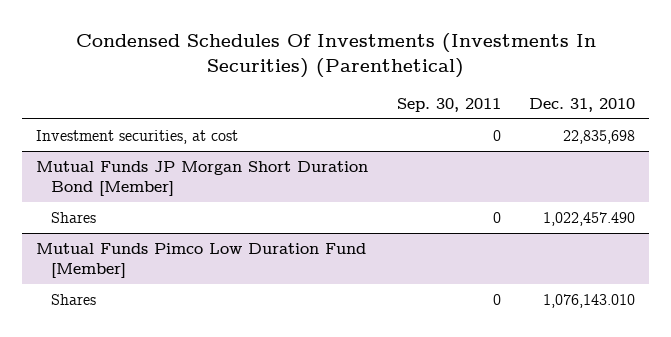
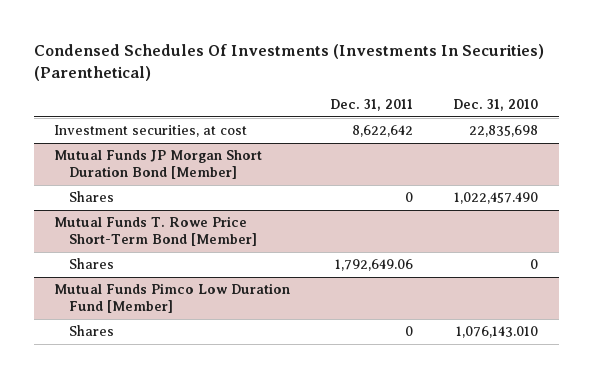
[396,97,501,112] Sep. 30, 2011 -> none
none -> [330,99,414,112] Dec. 31, 2011
none -> [54,216,258,247] Mutual Funds T. Rowe Price Short-Term Bond [Member]
none -> [69,258,115,270] Shares

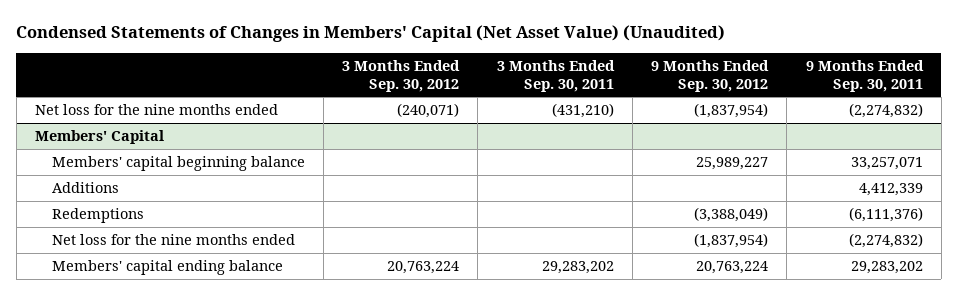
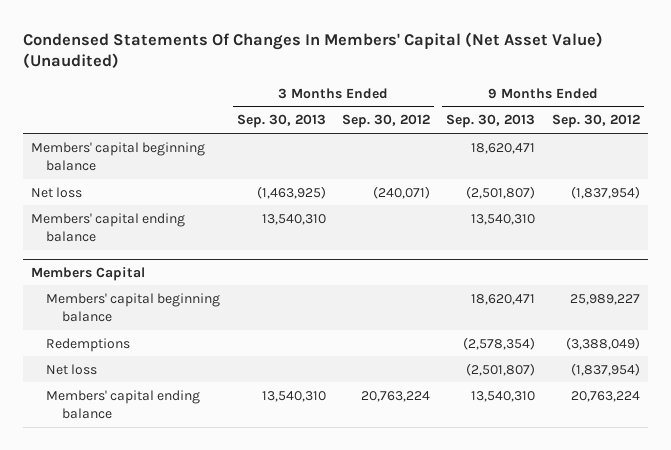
[16,25,726,43] Condensed Statements of Changes in Members' Capital (Net Asset Value) (Unaudited) -> [22,31,603,69] Condensed Statements Of Changes In Members' Capital (Net Asset Value) (Unaudited)
[496,59,615,92] 3 Months Ended Sep. 30, 2011 -> none
[805,59,924,92] 9 Months Ended Sep. 30, 2011 -> none
none -> [236,114,326,129] Sep. 30, 2013
none -> [446,114,536,129] Sep. 30, 2013
none -> [30,141,205,171] Members' capital beginning balance
[34,103,278,115] Net loss for the nine months ended -> [30,186,82,198] Net loss
none -> [30,212,185,242] Members' capital ending balance
[34,129,164,144] Members' Capital -> [30,266,145,281] Members Capital
[51,181,119,193] Additions -> none
[51,233,295,245] Net loss for the nine months ended -> [46,363,98,375] Net loss

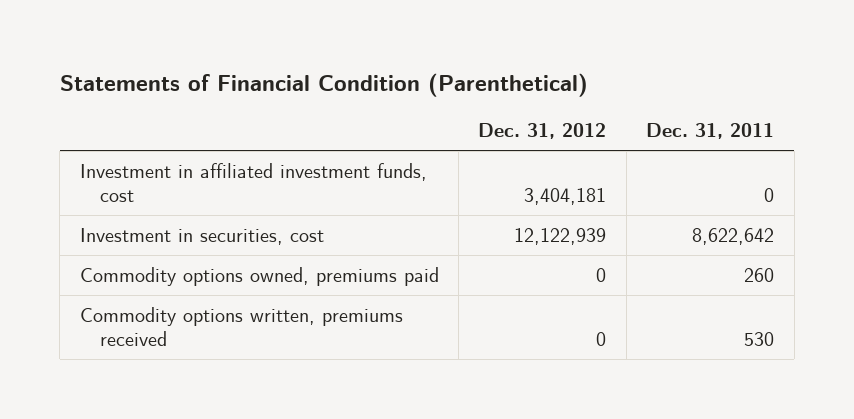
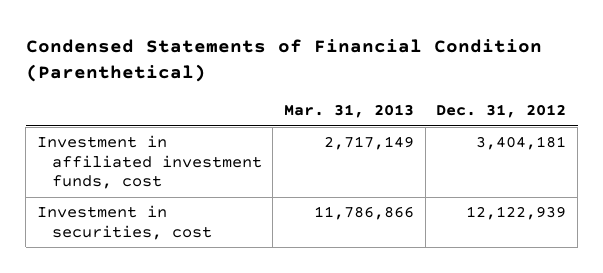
[59,72,588,97] Statements of Financial Condition (Parenthetical) -> [25,38,542,82] Condensed Statements of Financial Condition (Parenthetical)
[646,123,775,140] Dec. 31, 2011 -> none
none -> [284,104,415,119] Mar. 31, 2013
[79,266,439,286] Commodity options owned, premiums paid -> none
[79,306,403,347] Commodity options written, premiums received -> none

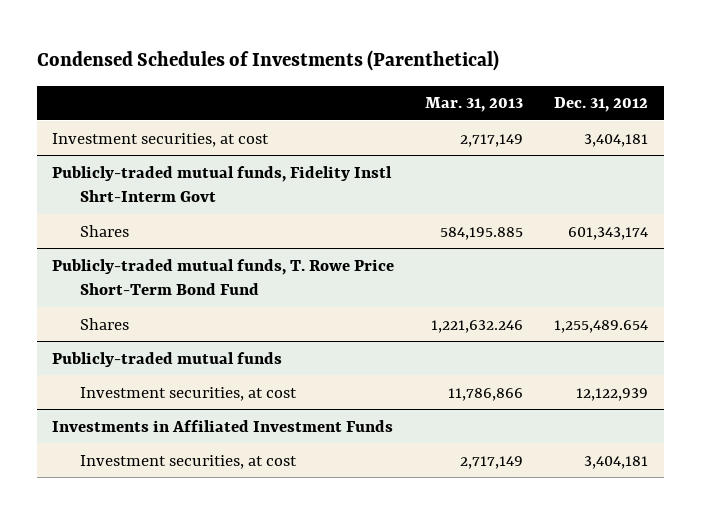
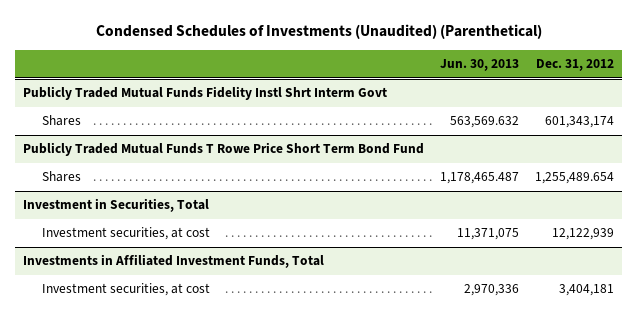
[36,50,499,72] Condensed Schedules of Investments (Parenthetical) -> [95,23,542,39] Condensed Schedules of Investments (Unaudited) (Parenthetical)
[425,97,524,113] Mar. 31, 2013 -> none
none -> [440,59,520,72] Jun. 30, 2013
[52,132,270,147] Investment securities, at cost -> none
[52,165,393,203] Publicly-traded mutual funds, Fidelity Instl Shrt-Interm Govt -> [22,86,387,101] Publicly Traded Mutual Funds Fidelity Instl Shrt Interm Govt
[52,258,395,296] Publicly-traded mutual funds, T. Rowe Price Short-Term Bond Fund -> [22,142,424,157] Publicly Traded Mutual Funds T Rowe Price Short Term Bond Fund
[52,351,283,367] Publicly-traded mutual funds -> none
none -> [22,198,209,213] Investment in Securities, Total
[52,419,394,432] Investments in Affiliated Investment Funds -> [22,254,324,269] Investments in Affiliated Investment Funds, Total

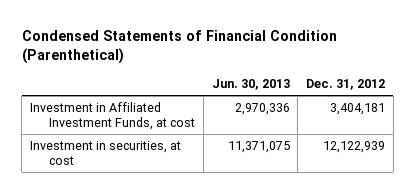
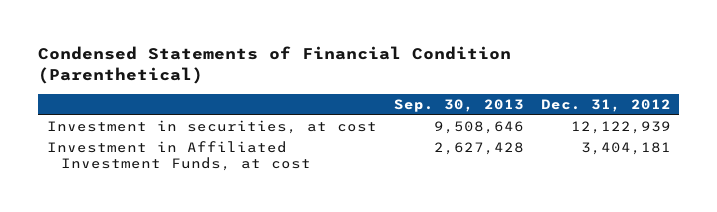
[211,79,290,91] Jun. 30, 2013 -> none
none -> [393,98,524,112] Sep. 30, 2013
[29,101,196,130] Investment in Affiliated Investment Funds, at cost -> [46,141,312,172] Investment in Affiliated Investment Funds, at cost

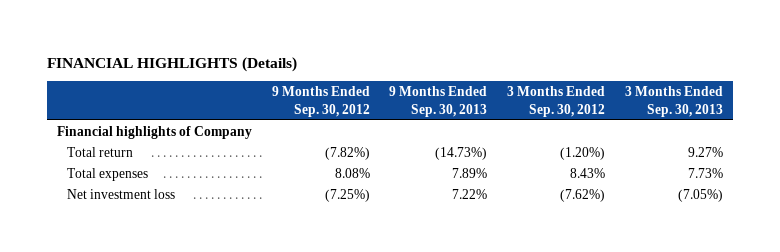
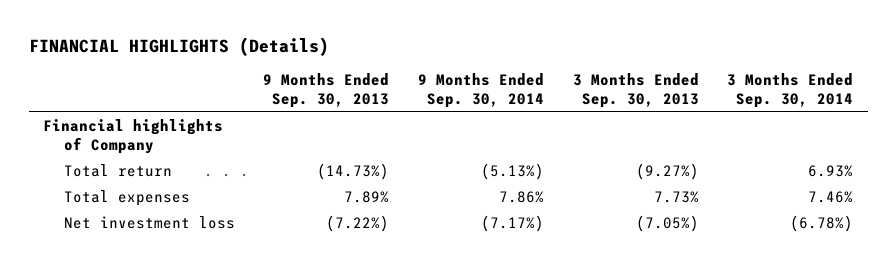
[271,86,370,117] 9 Months Ended Sep. 30, 2012 -> none
[507,86,606,117] 3 Months Ended Sep. 30, 2012 -> none
none -> [417,73,544,108] 9 Months Ended Sep. 30, 2014
none -> [727,73,854,108] 3 Months Ended Sep. 30, 2014
[688,146,724,157] 9.27% -> [635,163,699,181] (9.27%)
[452,188,488,199] 7.22% -> [326,215,390,233] (7.22%)

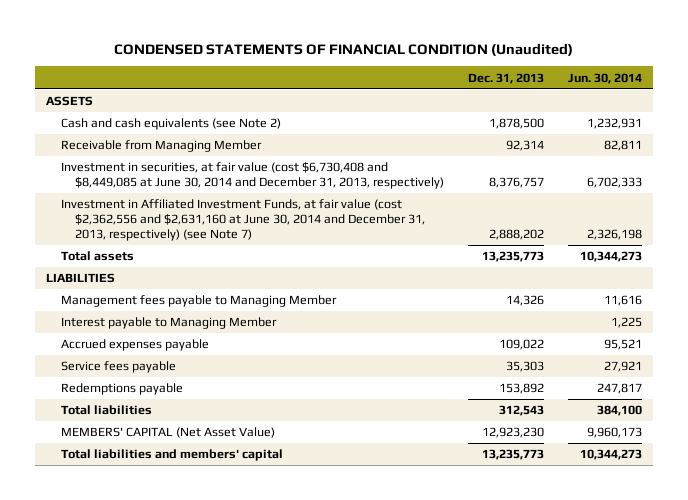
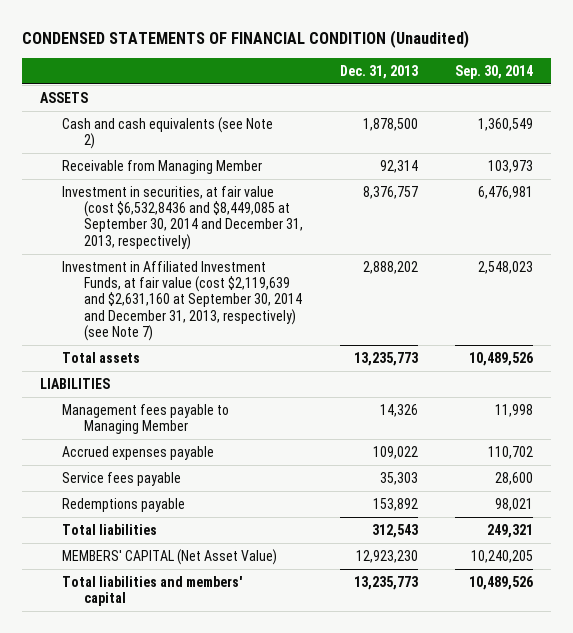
[567,72,642,84] Jun. 30, 2014 -> none
none -> [454,64,533,79] Sep. 30, 2014
[60,162,445,190] Investment in securities, at fair value (cost $6,730,408 and $8,449,085 at June 30, 2014 and December 31, 2013, respectively) -> [62,185,304,250] Investment in securities, at fair value (cost $6,532,8436 and $8,449,085 at September 30, 2014 and December 31, 2013, respectively)
[60,199,426,242] Investment in Affiliated Investment Funds, at fair value (cost $2,362,556 and $2,631,160 at June 30, 2014 and December 31, 2013, respectively) (see Note 7) -> [62,260,303,341] Investment in Affiliated Investment Funds, at fair value (cost $2,119,639 and $2,631,160 at September 30, 2014 and December 31, 2013, respectively) (see Note 7)
[60,317,277,330] Interest payable to Managing Member -> none

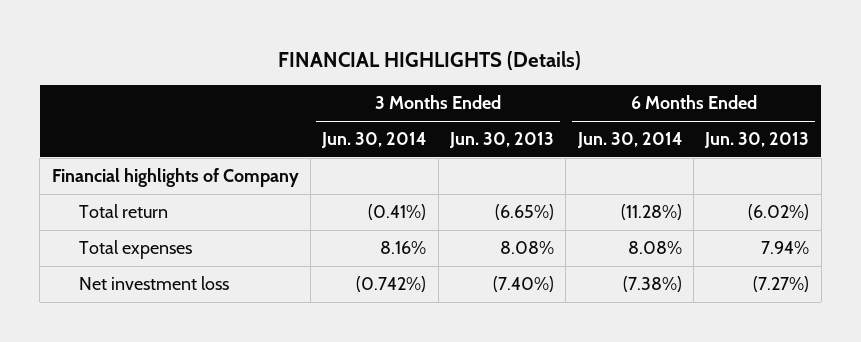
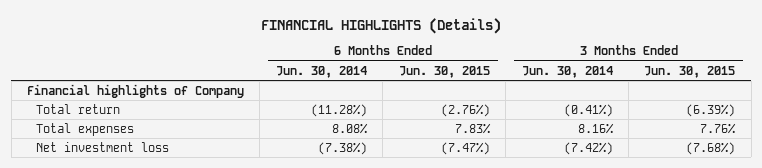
[448,132,554,149] Jun. 30, 2013 -> none
[704,132,810,149] Jun. 30, 2013 -> none
none -> [398,65,490,78] Jun. 30, 2015
none -> [644,65,736,78] Jun. 30, 2015
[356,276,427,293] (0.742%) -> [563,141,613,155] (7.42%)

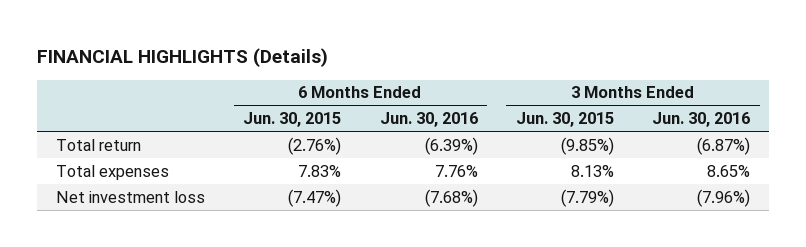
[275,65,367,78] Jun. 30, 2014 -> none
[521,65,613,78] Jun. 30, 2014 -> none
none -> [379,112,478,128] Jun. 30, 2016
none -> [652,112,751,128] Jun. 30, 2016
[27,83,245,98] Financial highlights of Company -> none
[686,103,736,117] (6.39%) -> [560,136,614,155] (9.85%)
[700,122,737,134] 7.76% -> [570,164,614,177] 8.13%
[686,141,736,155] (7.68%) -> [560,188,614,207] (7.79%)

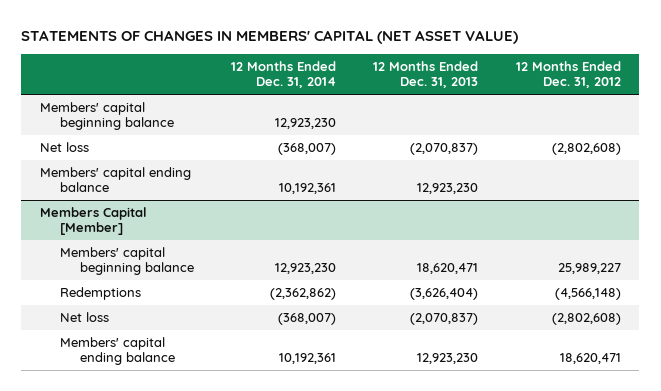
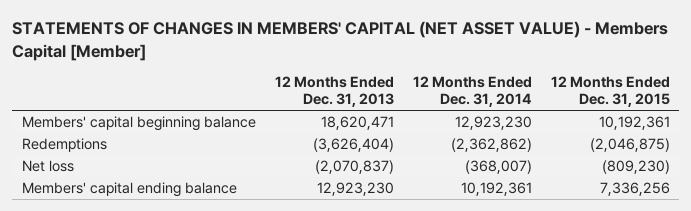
[21,30,519,45] STATEMENTS OF CHANGES IN MEMBERS' CAPITAL (NET ASSET VALUE) -> [11,21,668,61] STATEMENTS OF CHANGES IN MEMBERS' CAPITAL (NET ASSET VALUE) - Members Capital [Member]
[515,60,621,89] 12 Months Ended Dec. 31, 2012 -> none
none -> [550,76,670,108] 12 Months Ended Dec. 31, 2015
[39,101,174,131] Members' capital beginning balance -> none
[39,141,89,152] Net loss -> none
[39,166,191,193] Members' capital ending balance -> none
[39,206,147,236] Members Capital [Member] -> none

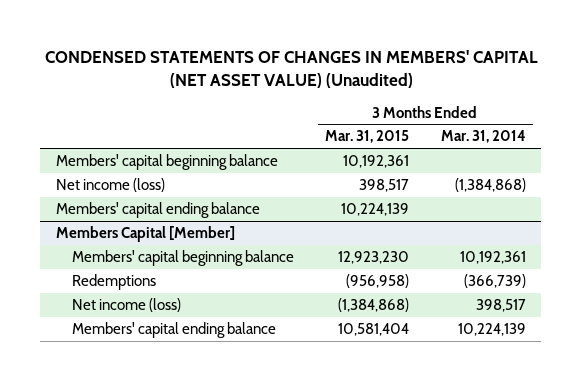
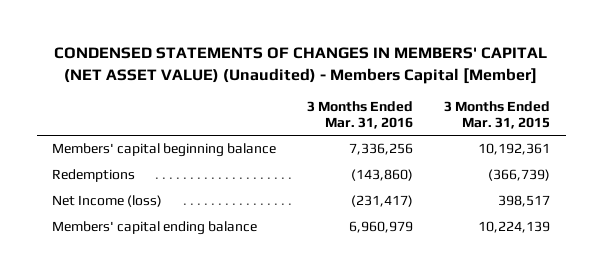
[44,50,538,89] CONDENSED STATEMENTS OF CHANGES IN MEMBERS' CAPITAL (NET ASSET VALUE) (Unaudited) -> [54,47,548,84] CONDENSED STATEMENTS OF CHANGES IN MEMBERS' CAPITAL (NET ASSET VALUE) (Unaudited) - Members Capital [Member]
[440,130,526,144] Mar. 31, 2014 -> none
none -> [307,100,414,130] 3 Months Ended Mar. 31, 2016
none -> [52,169,136,183] Redemptions
[56,177,166,192] Net income (loss) -> [52,195,163,208] Net Income (loss)
[56,225,236,242] Members Capital [Member] -> none
[72,249,295,266] Members' capital beginning balance -> none
[72,273,157,290] Redemptions -> none
[72,297,182,312] Net income (loss) -> none
[72,321,277,338] Members' capital ending balance -> none

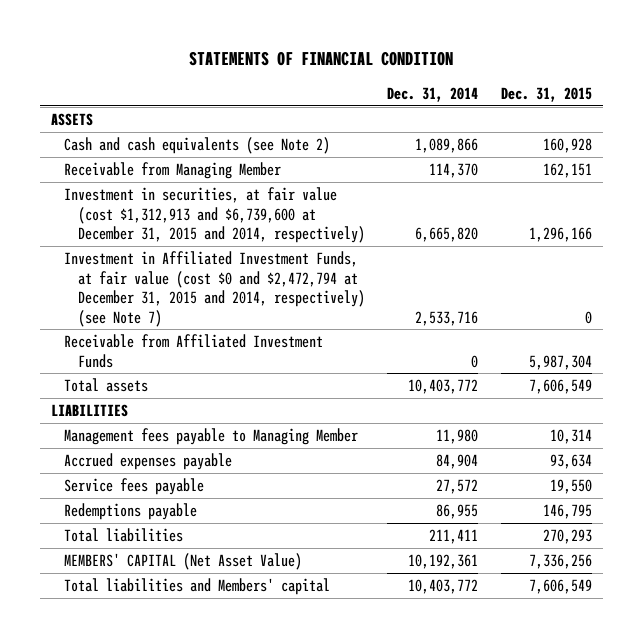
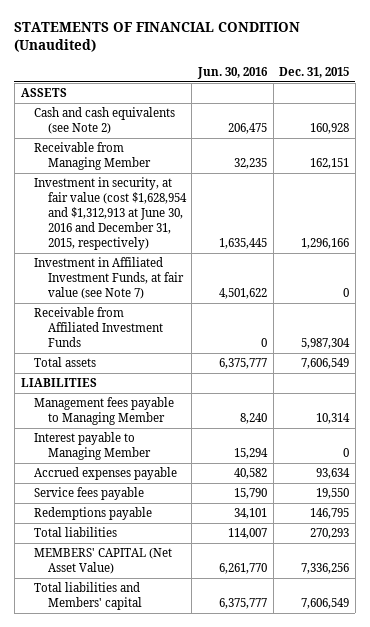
[189,50,454,66] STATEMENTS OF FINANCIAL CONDITION -> [14,22,301,53] STATEMENTS OF FINANCIAL CONDITION (Unaudited)
[387,86,479,102] Dec. 31, 2014 -> none
none -> [196,66,268,79] Jun. 30, 2016
[64,187,365,244] Investment in securities, at fair value (cost $1,312,913 and $6,739,600 at December 31, 2015 and 2014, respectively) -> [34,177,187,251] Investment in security, at fair value (cost $1,628,954 and $1,312,913 at June 30, 2016 and December 31, 2015, respectively)
[64,251,365,327] Investment in Affiliated Investment Funds, at fair value (cost $0 and $2,472,794 at December 31, 2015 and 2014, respectively) (see Note 7) -> [34,257,184,300] Investment in Affiliated Investment Funds, at fair value (see Note 7)
none -> [34,432,151,461] Interest payable to Managing Member

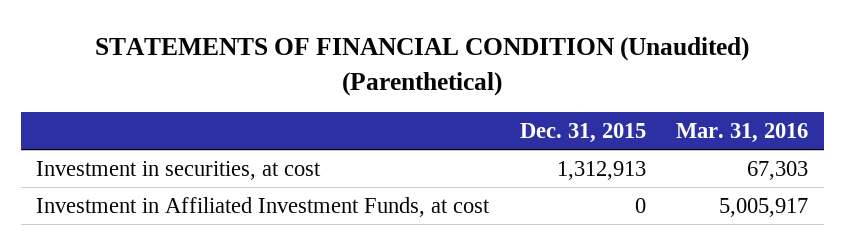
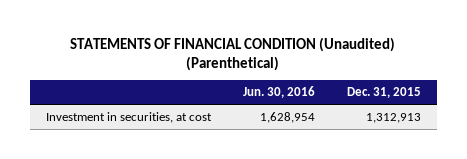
[676,122,809,143] Mar. 31, 2016 -> none
none -> [242,86,315,99] Jun. 30, 2016
[35,196,490,217] Investment in Affiliated Investment Funds, at cost -> none

